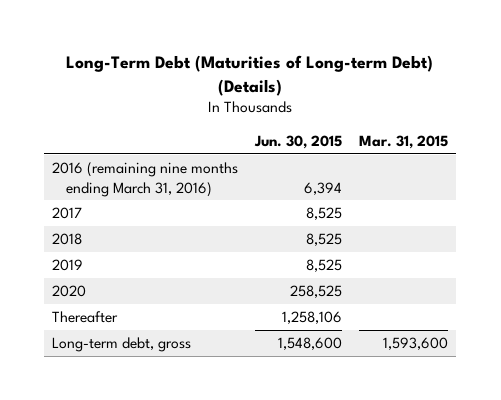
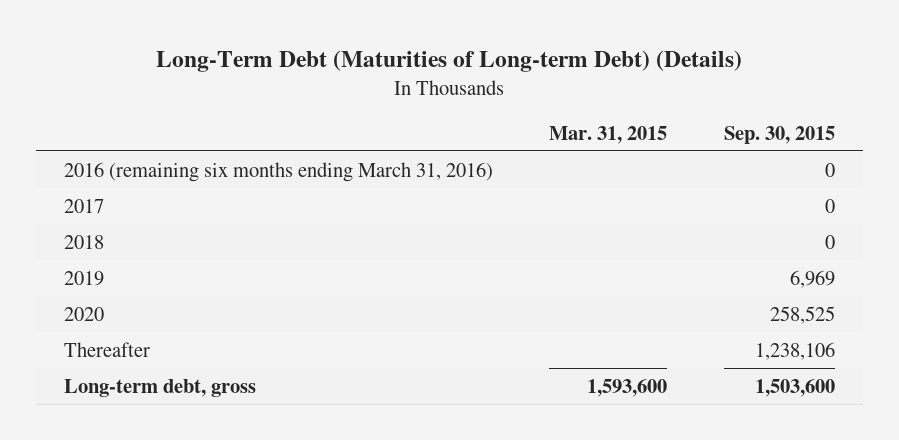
[254,134,343,149] Jun. 30, 2015 -> none
none -> [723,125,835,144] Sep. 30, 2015
[52,161,239,197] 2016 (remaining nine months ending March 31, 2016) -> [63,161,493,182] 2016 (remaining six months ending March 31, 2016)

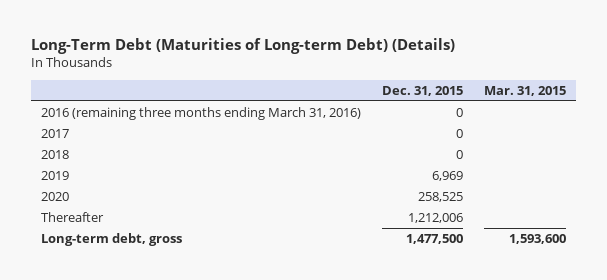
[723,125,835,144] Sep. 30, 2015 -> none
none -> [381,85,463,96] Dec. 31, 2015
[63,161,493,182] 2016 (remaining six months ending March 31, 2016) -> [41,106,362,120] 2016 (remaining three months ending March 31, 2016)

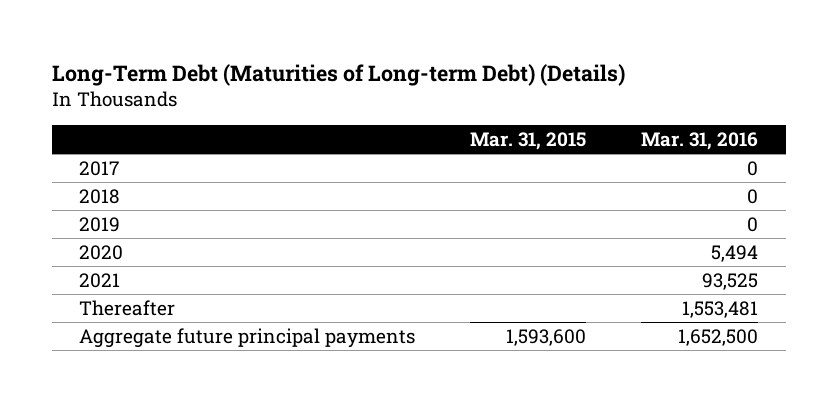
[381,85,463,96] Dec. 31, 2015 -> none
none -> [641,131,759,150] Mar. 31, 2016
[41,106,362,120] 2016 (remaining three months ending March 31, 2016) -> none
none -> [79,272,121,288] 2021
[41,232,183,246] Long-term debt, gross -> [79,327,416,348] Aggregate future principal payments

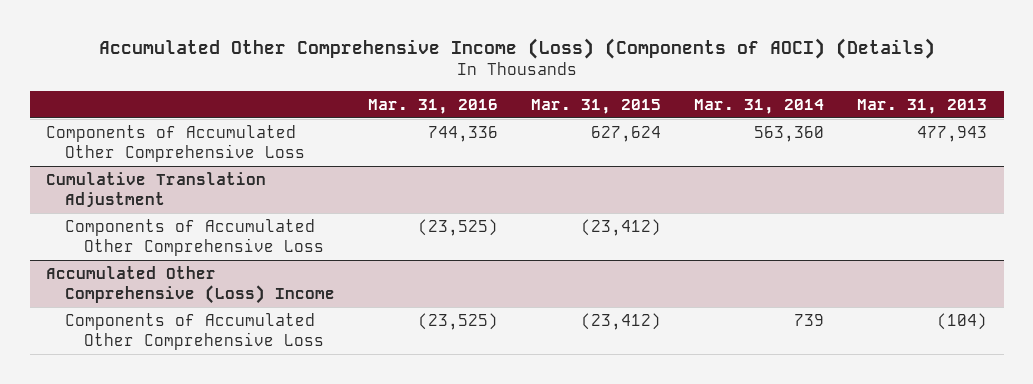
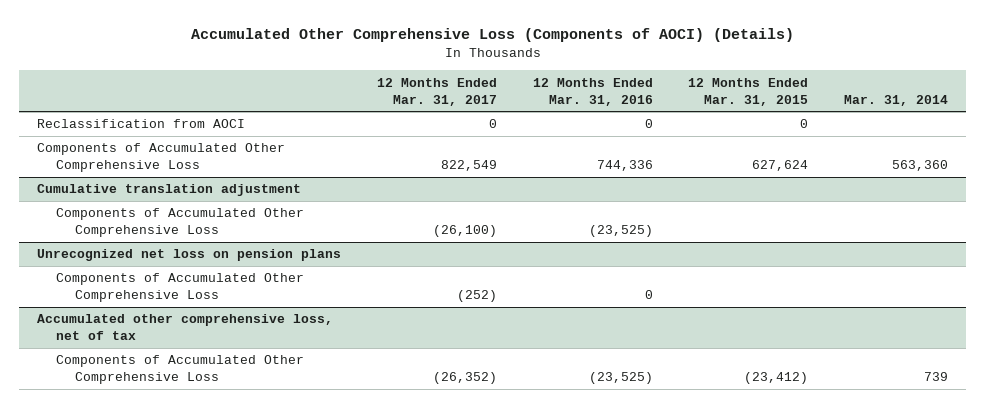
[98,38,935,60] Accumulated Other Comprehensive Income (Loss) (Components of AOCI) (Details) -> [190,28,794,43] Accumulated Other Comprehensive Loss (Components of AOCI) (Details)
[368,98,499,114] Mar. 31, 2016 -> none
[531,98,662,114] Mar. 31, 2015 -> none
[857,98,988,114] Mar. 31, 2013 -> none
none -> [376,77,497,106] 12 Months Ended Mar. 31, 2017
none -> [532,77,653,106] 12 Months Ended Mar. 31, 2016
none -> [688,77,809,106] 12 Months Ended Mar. 31, 2015
none -> [36,119,245,129] Reclassification from AOCI
[46,171,267,207] Cumulative Translation Adjustment -> [36,184,301,197] Cumulative translation adjustment
none -> [36,249,341,262] Unrecognized net loss on pension plans
none -> [55,273,304,303] Components of Accumulated Other Comprehensive Loss
[46,265,336,304] Accumulated Other Comprehensive (Loss) Income -> [36,314,333,341] Accumulated other comprehensive loss, net of tax

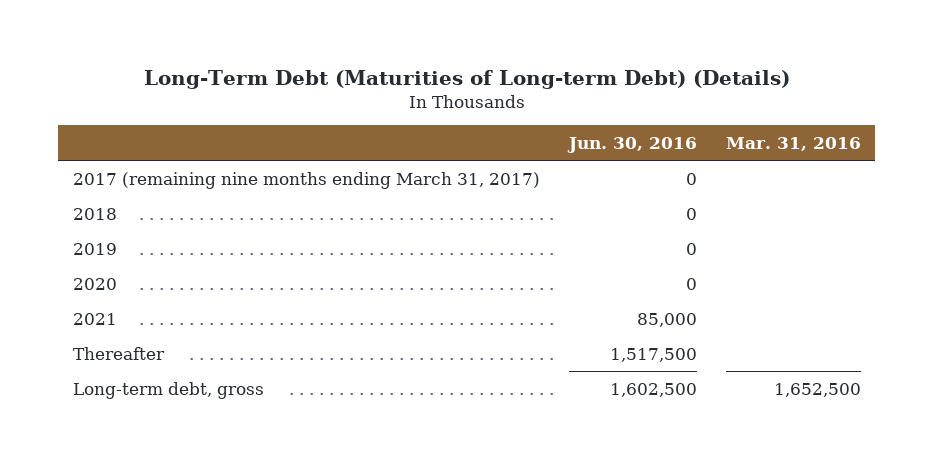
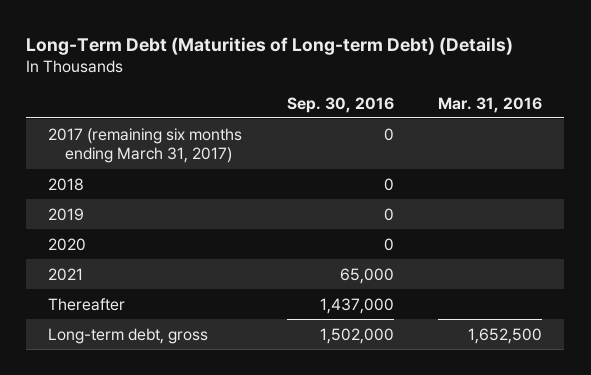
[566,136,697,153] Jun. 30, 2016 -> none
none -> [286,96,394,113] Sep. 30, 2016
[72,171,540,189] 2017 (remaining nine months ending March 31, 2017) -> [48,127,243,164] 2017 (remaining six months ending March 31, 2017)

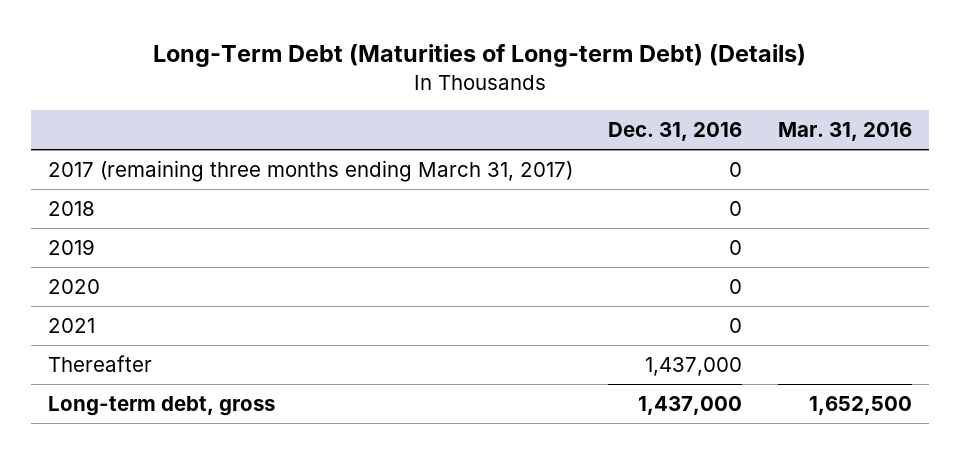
[286,96,394,113] Sep. 30, 2016 -> none
none -> [608,121,743,141] Dec. 31, 2016
[48,127,243,164] 2017 (remaining six months ending March 31, 2017) -> [48,159,574,182] 2017 (remaining three months ending March 31, 2017)

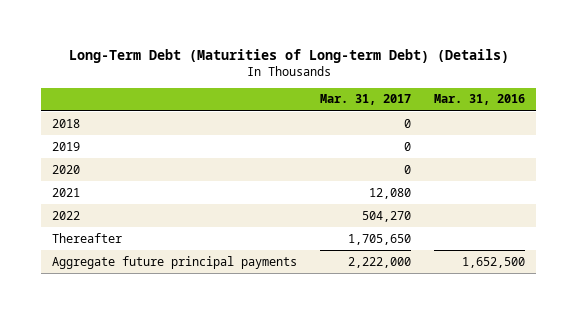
[608,121,743,141] Dec. 31, 2016 -> none
none -> [320,94,412,106] Mar. 31, 2017
[48,159,574,182] 2017 (remaining three months ending March 31, 2017) -> none
none -> [52,210,81,220] 2022
[48,395,276,416] Long-term debt, gross -> [52,255,298,269] Aggregate future principal payments

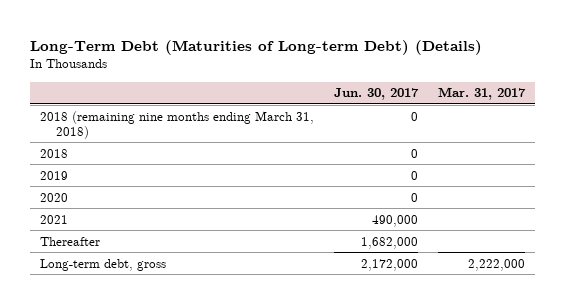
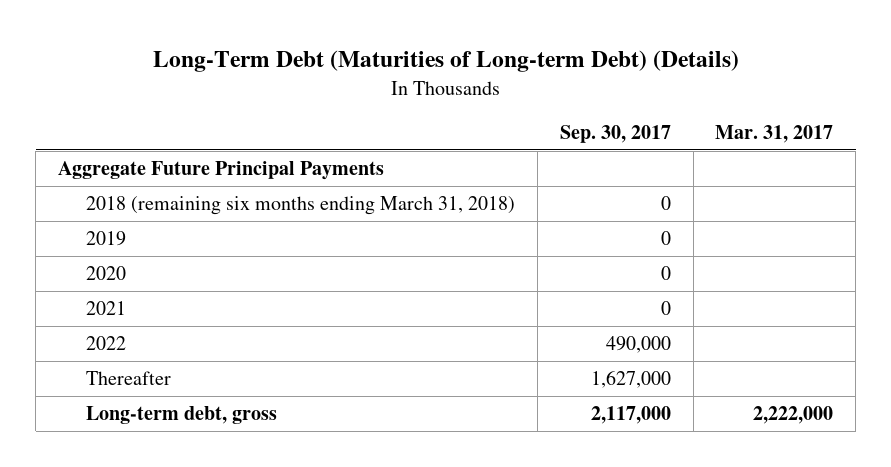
[334,88,420,101] Jun. 30, 2017 -> none
none -> [559,124,671,143] Sep. 30, 2017
[40,148,69,158] 2018 -> none
none -> [58,161,385,181] Aggregate Future Principal Payments
[40,110,315,140] 2018 (remaining nine months ending March 31, 2018) -> [86,196,516,216] 2018 (remaining six months ending March 31, 2018)
none -> [86,336,127,351] 2022

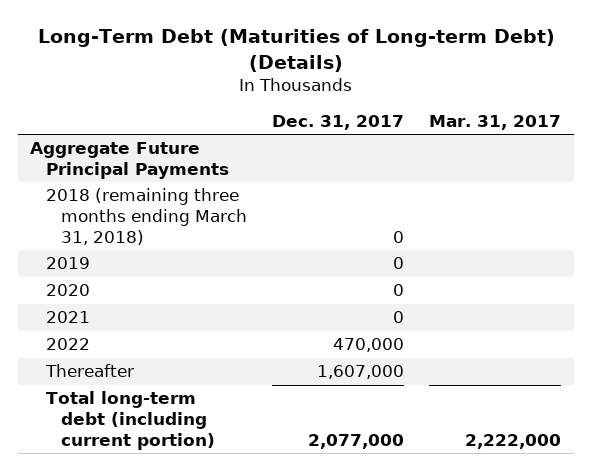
[559,124,671,143] Sep. 30, 2017 -> none
none -> [272,115,405,131] Dec. 31, 2017
[86,196,516,216] 2018 (remaining six months ending March 31, 2018) -> [45,188,247,246] 2018 (remaining three months ending March 31, 2018)
[86,406,278,425] Long-term debt, gross -> [45,391,215,451] Total long-term debt (including current portion)

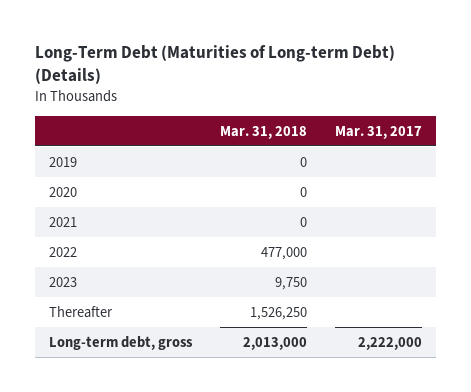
[272,115,405,131] Dec. 31, 2017 -> none
none -> [219,125,307,139] Mar. 31, 2018
[30,142,229,180] Aggregate Future Principal Payments -> none
[45,188,247,246] 2018 (remaining three months ending March 31, 2018) -> none
none -> [49,276,78,287] 2023
[45,391,215,451] Total long-term debt (including current portion) -> [49,335,194,350] Long-term debt, gross

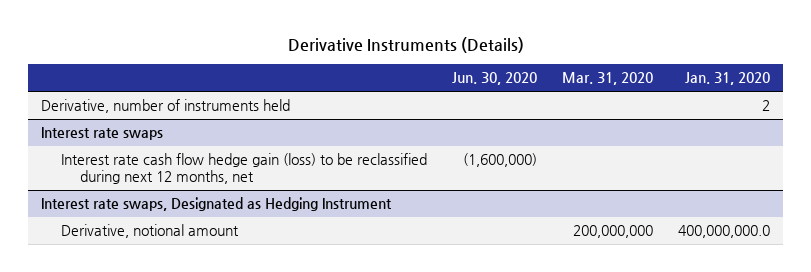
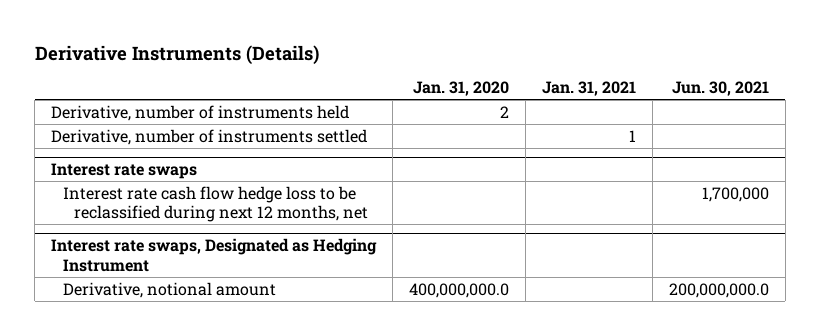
[451,72,537,86] Jun. 30, 2020 -> none
[562,72,654,86] Mar. 31, 2020 -> none
none -> [541,81,636,97] Jan. 31, 2021
none -> [671,81,769,97] Jun. 30, 2021
none -> [51,128,368,145] Derivative, number of instruments settled
[60,153,427,184] Interest rate cash flow hedge gain (loss) to be reclassified during next 12 months, net -> [62,185,369,222] Interest rate cash flow hedge loss to be reclassified during next 12 months, net

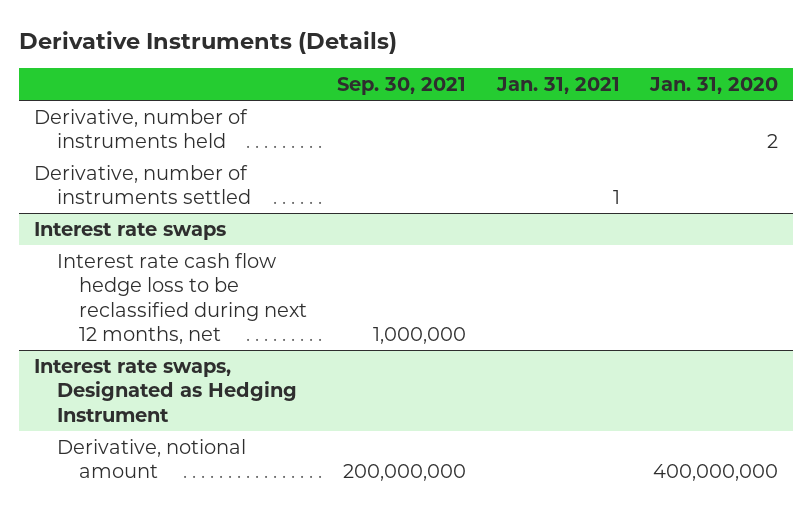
[671,81,769,97] Jun. 30, 2021 -> none
none -> [337,77,467,96] Sep. 30, 2021
[408,282,509,298] 400,000,000.0 -> [653,464,779,482] 400,000,000

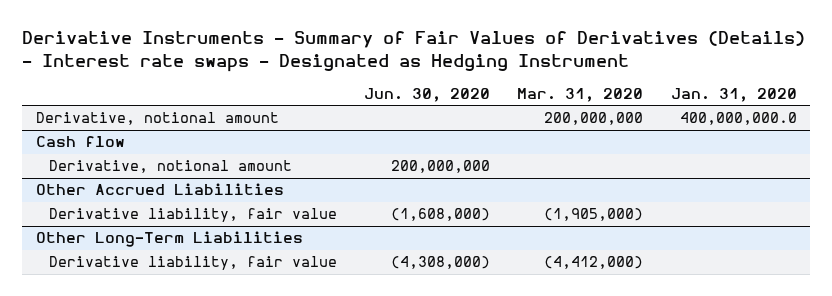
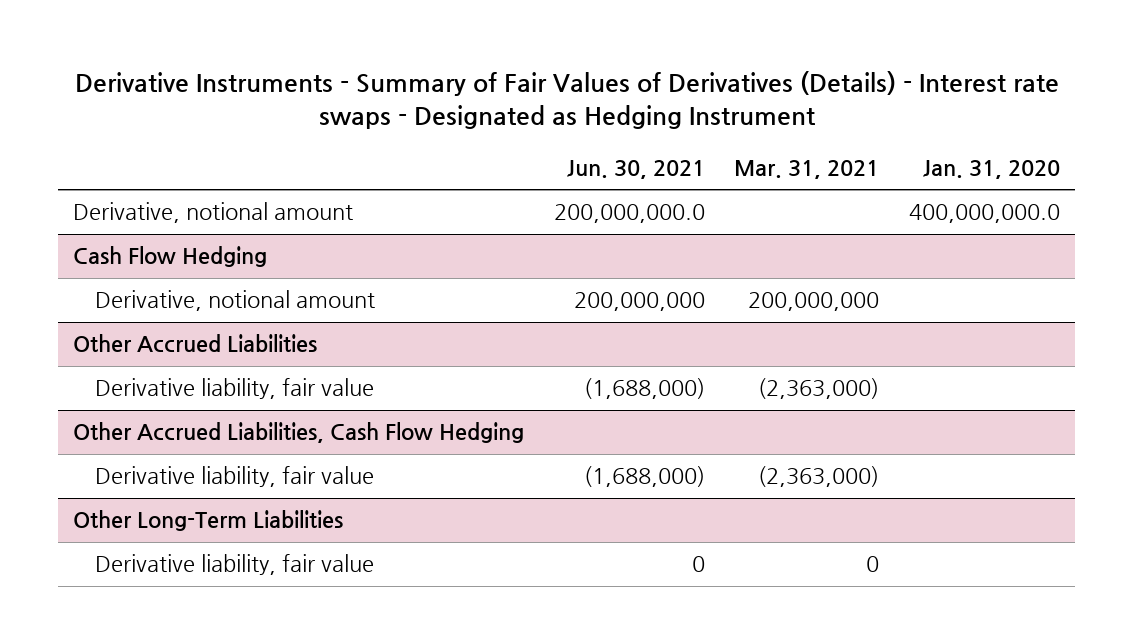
[364,87,491,102] Jun. 30, 2020 -> none
[517,87,644,102] Mar. 31, 2020 -> none
none -> [566,159,705,179] Jun. 30, 2021
none -> [734,159,880,179] Mar. 31, 2021
[35,136,125,148] Cash flow -> [72,246,267,268] Cash Flow Hedging
none -> [72,422,524,444] Other Accrued Liabilities, Cash Flow Hedging
none -> [94,466,374,488] Derivative liability, fair value

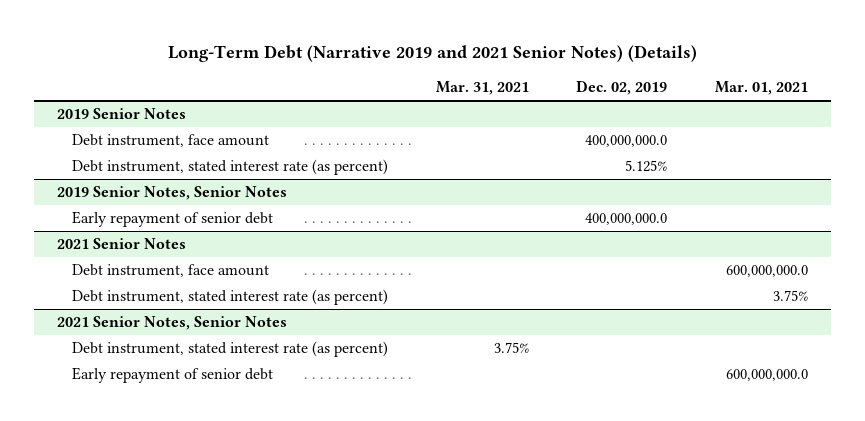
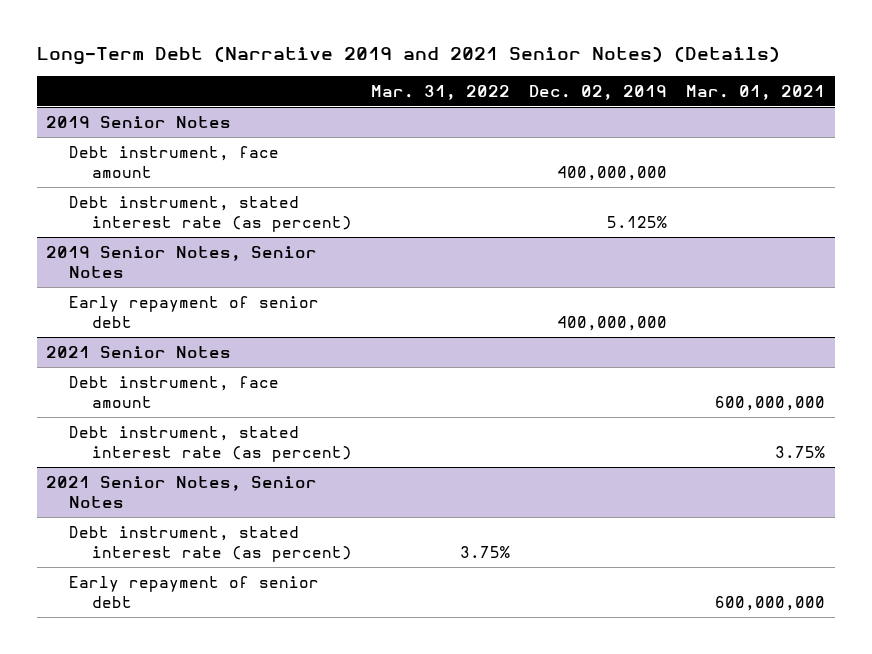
[435,81,529,96] Mar. 31, 2021 -> none
none -> [371,84,511,100] Mar. 31, 2022
[585,135,668,148] 400,000,000.0 -> [557,165,668,181] 400,000,000
[585,213,668,226] 400,000,000.0 -> [557,315,668,331] 400,000,000
[725,265,808,278] 600,000,000.0 -> [715,395,826,411] 600,000,000
[725,369,808,382] 600,000,000.0 -> [715,595,826,611] 600,000,000

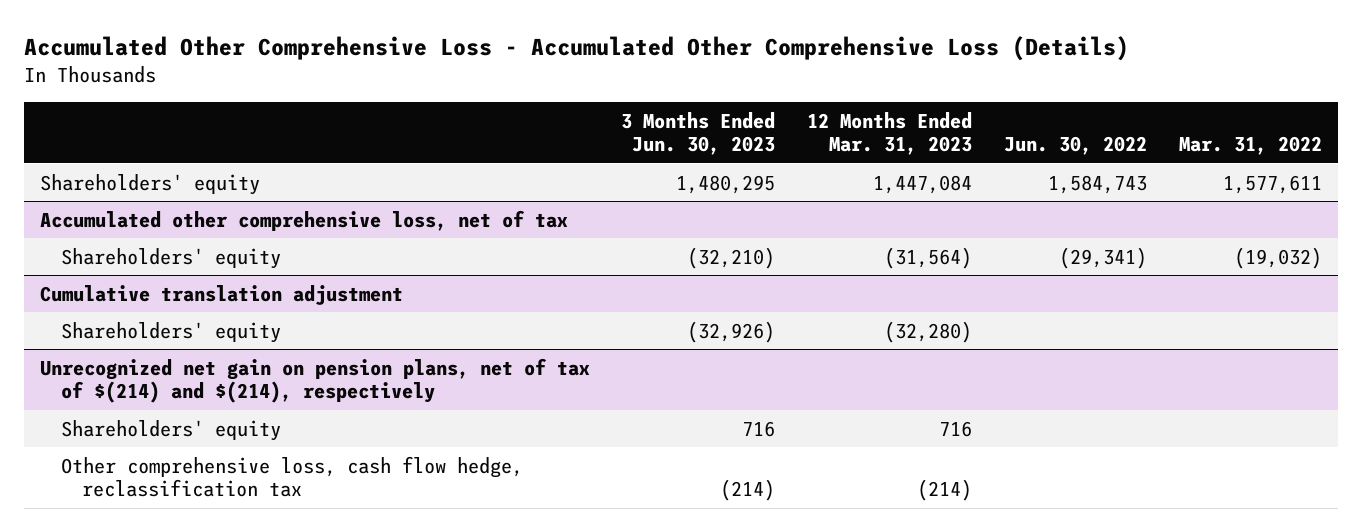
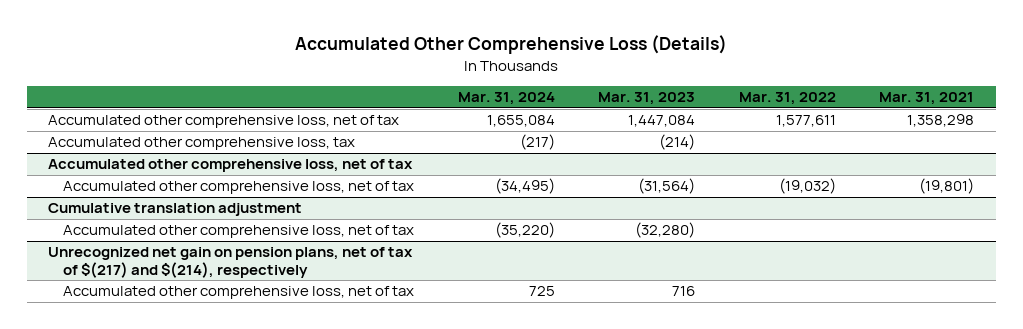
[23,35,1129,61] Accumulated Other Comprehensive Loss - Accumulated Other Comprehensive Loss (Details) -> [295,35,728,55] Accumulated Other Comprehensive Loss (Details)
[621,111,776,156] 3 Months Ended Jun. 30, 2023 -> none
[807,111,973,156] 12 Months Ended Mar. 31, 2023 -> none
[1003,136,1147,156] Jun. 30, 2022 -> none
none -> [457,92,555,106] Mar. 31, 2024
none -> [598,92,696,106] Mar. 31, 2023
none -> [879,92,975,106] Mar. 31, 2021
[39,173,260,195] Shareholders' equity -> [48,115,400,129] Accumulated other comprehensive loss, net of tax
none -> [48,137,356,151] Accumulated other comprehensive loss, tax
[60,247,281,269] Shareholders' equity -> [63,181,415,195] Accumulated other comprehensive loss, net of tax
[60,455,523,498] Other comprehensive loss, cash flow hedge, reclassification tax -> none
[60,321,281,343] Shareholders' equity -> [63,225,415,239] Accumulated other comprehensive loss, net of tax
[39,357,590,404] Unrecognized net gain on pension plans, net of tax of $(214) and $(214), respectively -> [48,247,414,278] Unrecognized net gain on pension plans, net of tax of $(217) and $(214), respectively
[60,419,281,441] Shareholders' equity -> [63,286,415,300] Accumulated other comprehensive loss, net of tax

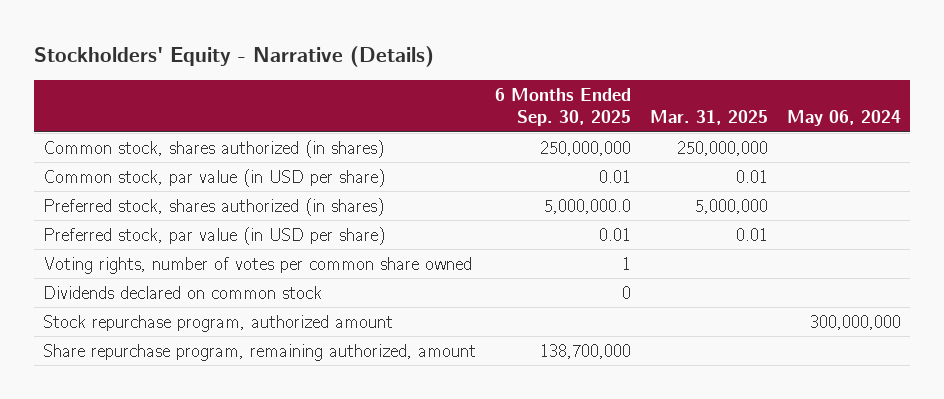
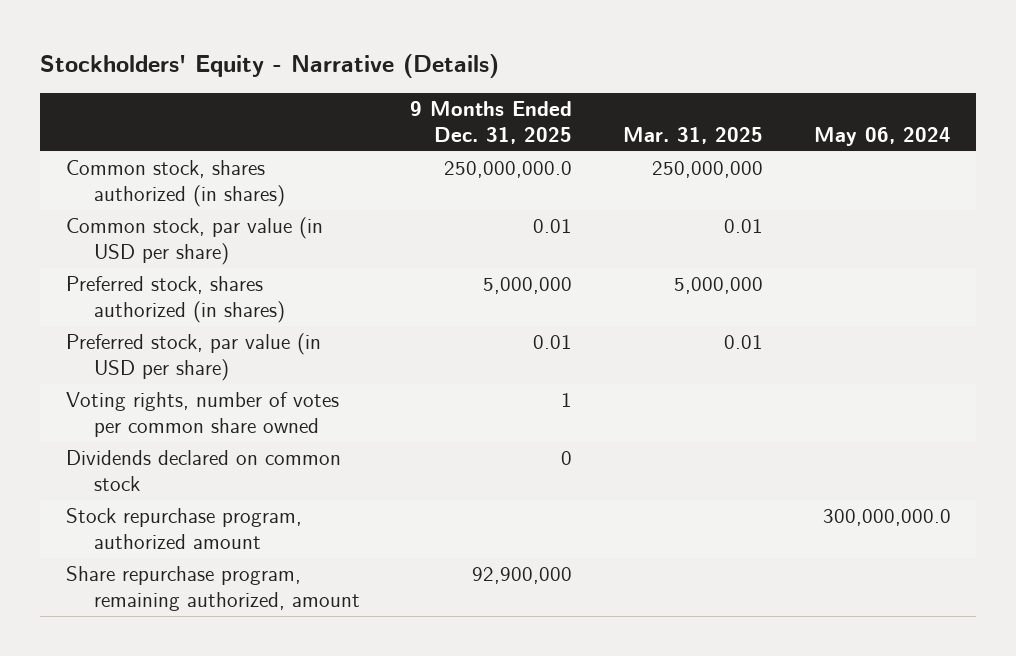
[495,87,632,127] 6 Months Ended Sep. 30, 2025 -> none
none -> [410,101,573,144] 9 Months Ended Dec. 31, 2025
[809,314,901,330] 300,000,000 -> [822,509,951,527] 300,000,000.0

